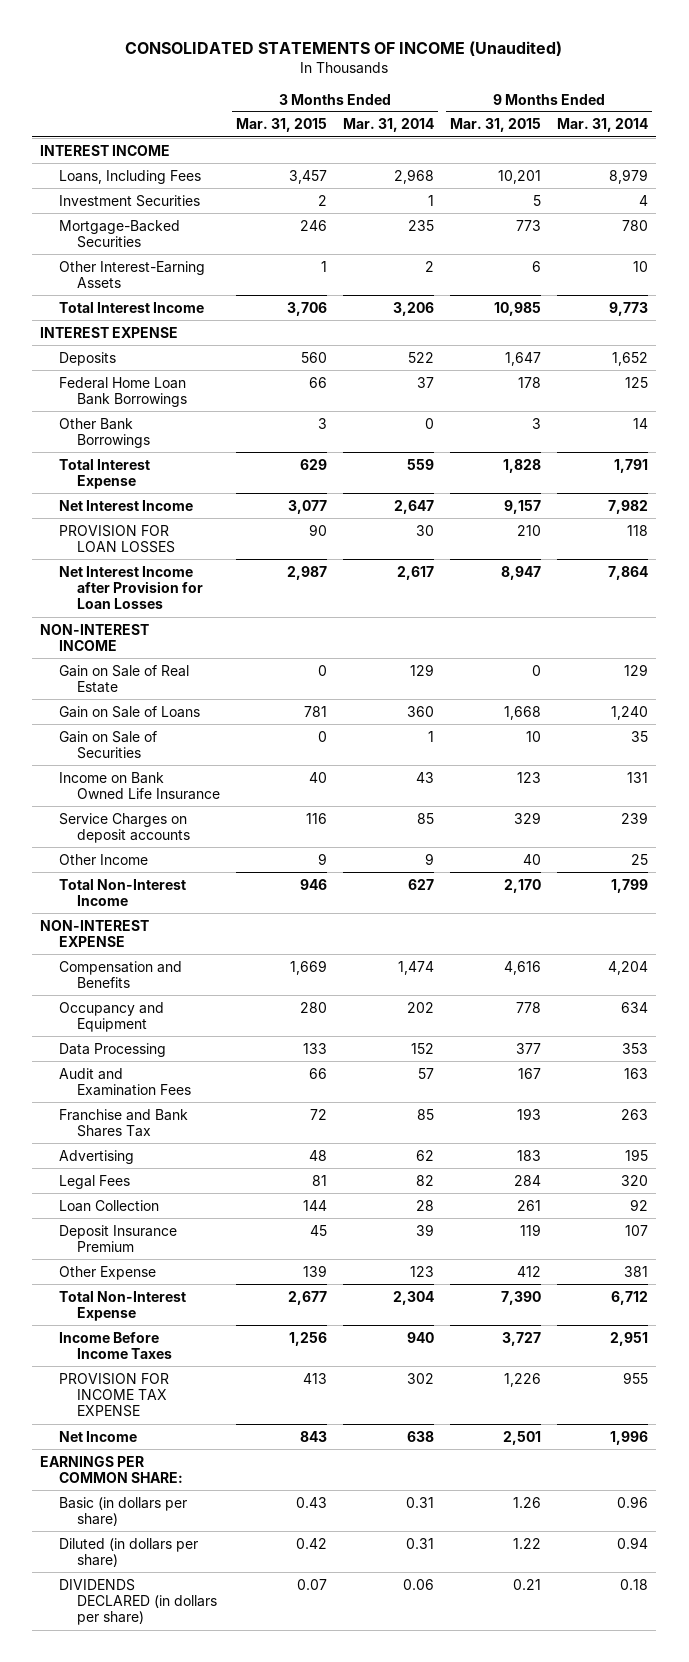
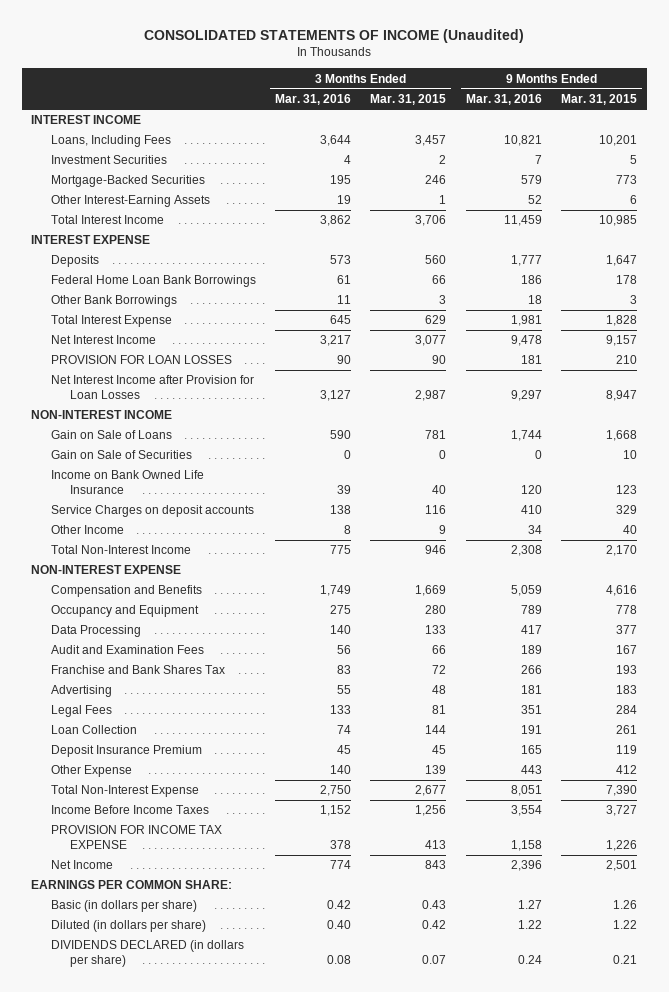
[343,118,435,133] Mar. 31, 2014 -> none
[557,118,649,133] Mar. 31, 2014 -> none
none -> [275,94,352,106] Mar. 31, 2016
none -> [465,94,542,106] Mar. 31, 2016
[58,664,189,693] Gain on Sale of Real Estate -> none

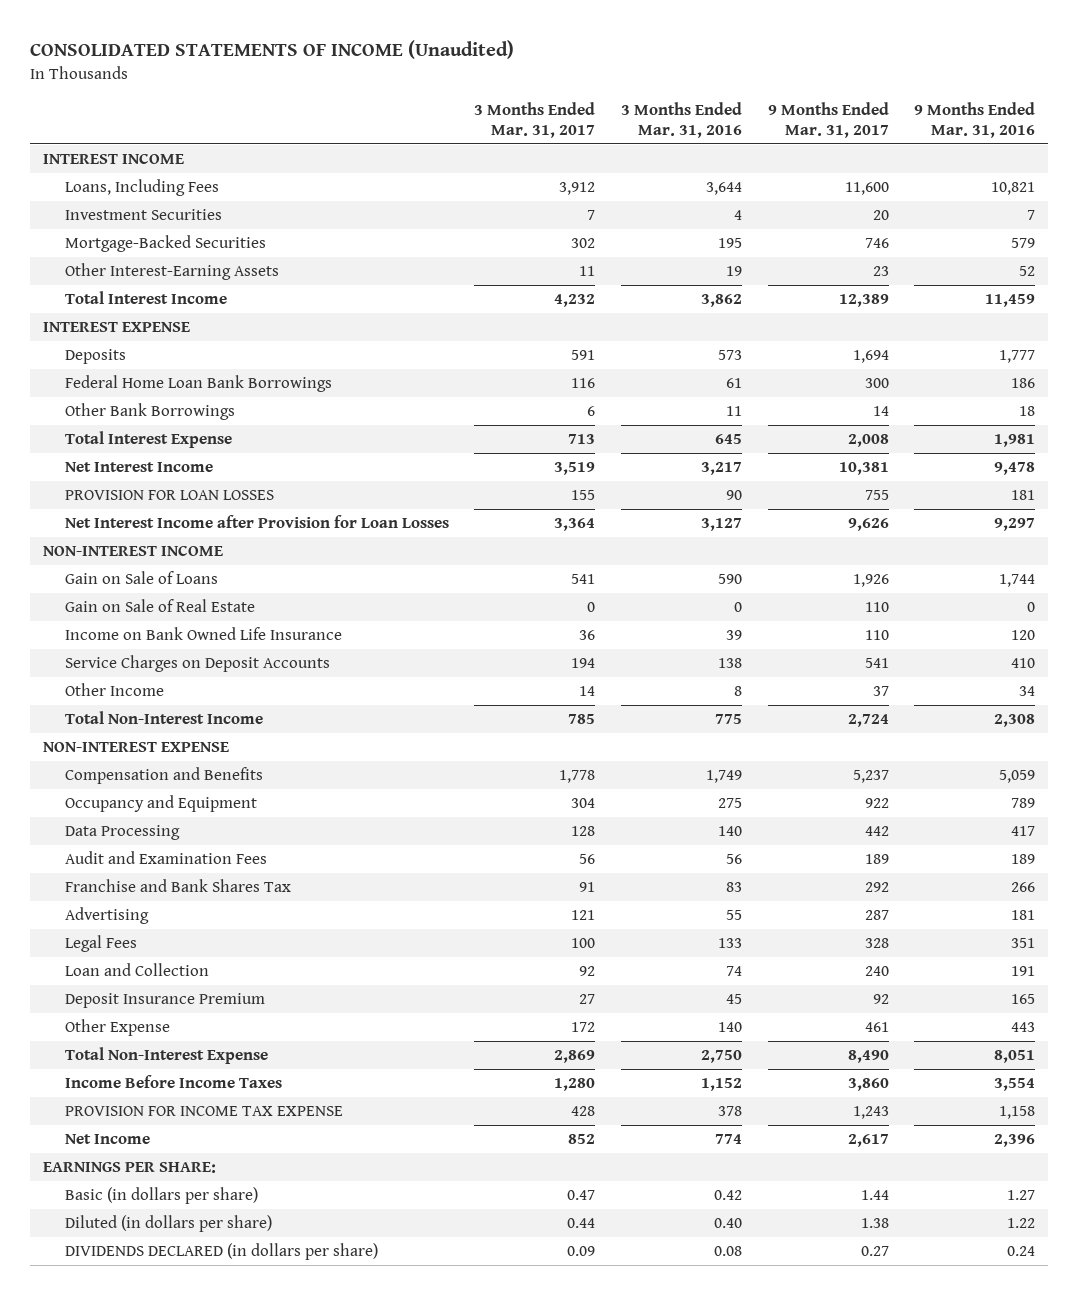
[370,94,447,106] Mar. 31, 2015 -> none
[561,94,638,106] Mar. 31, 2015 -> none
none -> [474,102,596,139] 3 Months Ended Mar. 31, 2017
none -> [767,102,889,139] 9 Months Ended Mar. 31, 2017
[50,450,192,460] Gain on Sale of Securities -> [64,599,255,613] Gain on Sale of Real Estate
[50,505,254,518] Service Charges on deposit accounts -> [64,655,330,673] Service Charges on Deposit Accounts
[50,725,137,735] Loan Collection -> [64,963,209,977] Loan and Collection
[31,880,233,890] EARNINGS PER COMMON SHARE: -> [42,1162,216,1174] EARNINGS PER SHARE:

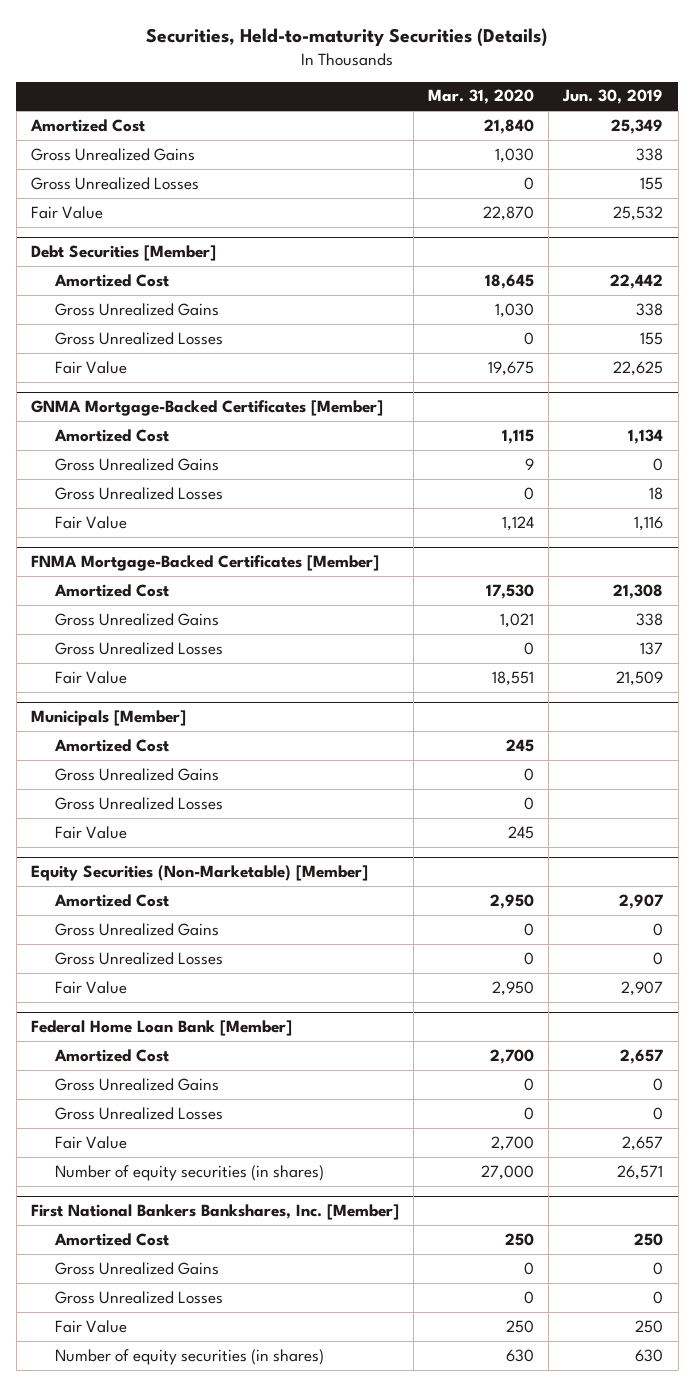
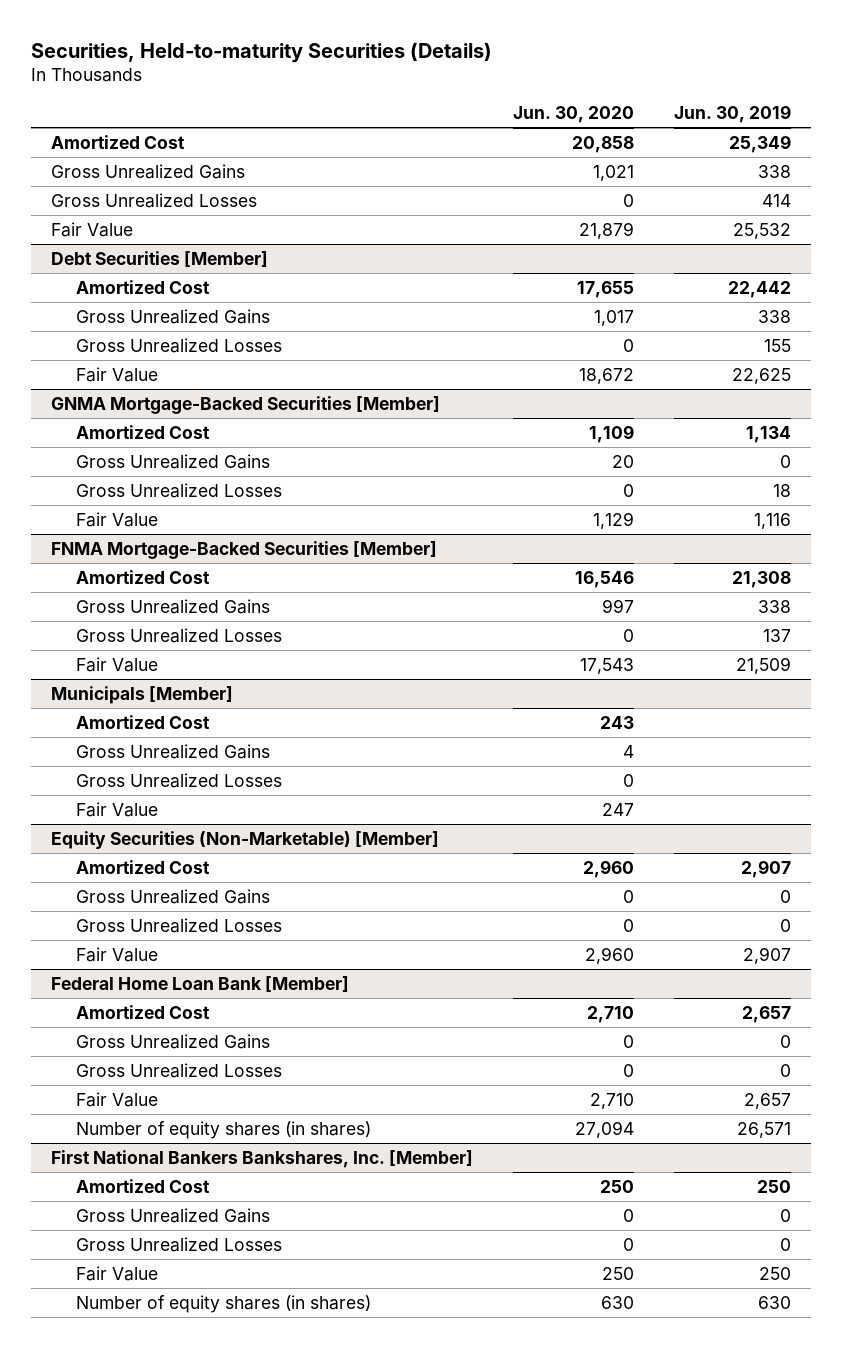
[428,89,535,105] Mar. 31, 2020 -> none
none -> [512,105,634,123] Jun. 30, 2020
[640,176,664,190] 155 -> [761,193,791,207] 414
[30,400,383,417] GNMA Mortgage-Backed Certificates [Member] -> [50,395,440,414] GNMA Mortgage-Backed Securities [Member]
[30,555,379,572] FNMA Mortgage-Backed Certificates [Member] -> [50,540,437,559] FNMA Mortgage-Backed Securities [Member]
[54,1164,324,1181] Number of equity securities (in shares) -> [76,1120,372,1139] Number of equity shares (in shares)
[54,1348,324,1365] Number of equity securities (in shares) -> [76,1294,372,1313] Number of equity shares (in shares)

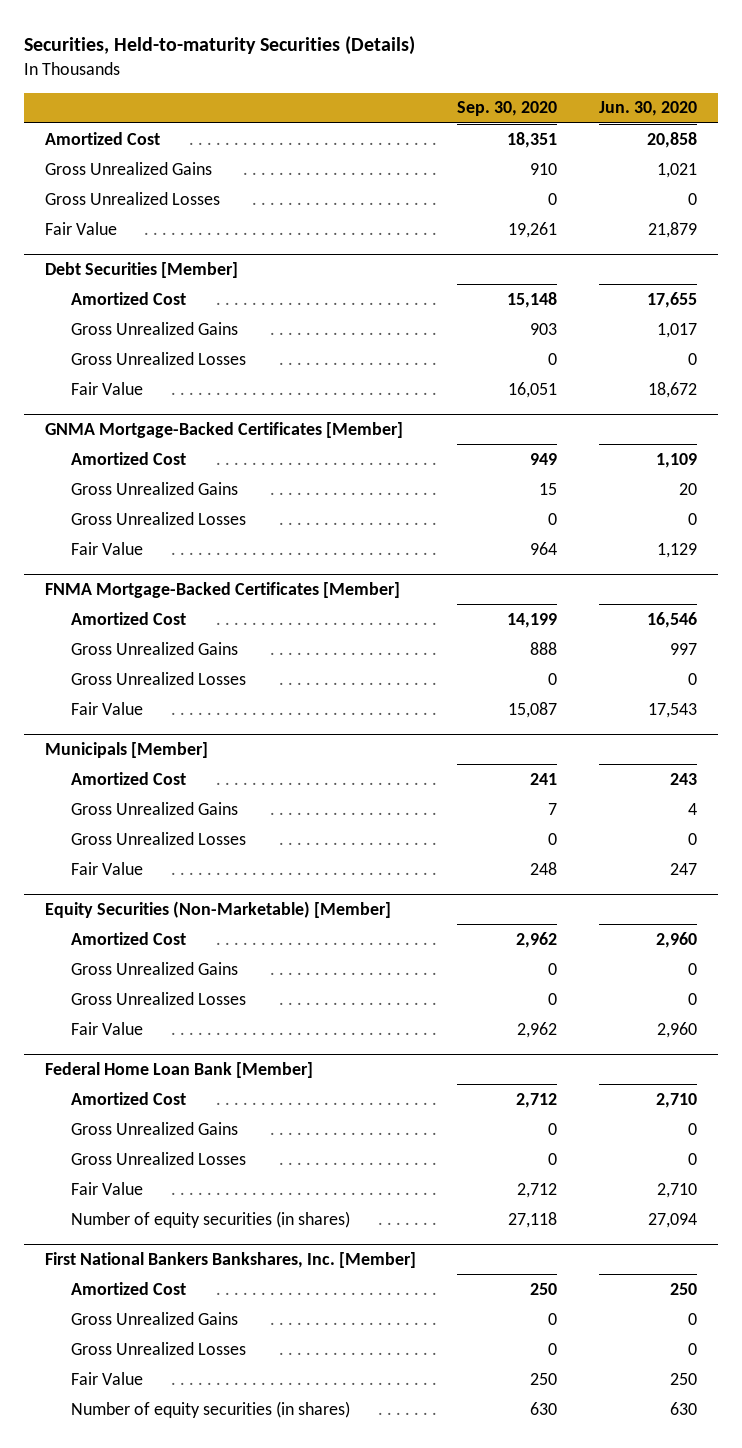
[673,104,791,123] Jun. 30, 2019 -> none
none -> [457,101,558,117] Sep. 30, 2020
[50,395,440,414] GNMA Mortgage-Backed Securities [Member] -> [44,422,403,439] GNMA Mortgage-Backed Certificates [Member]
[50,540,437,559] FNMA Mortgage-Backed Securities [Member] -> [44,582,400,599] FNMA Mortgage-Backed Certificates [Member]
[76,1120,372,1139] Number of equity shares (in shares) -> [70,1210,350,1228] Number of equity securities (in shares)
[76,1294,372,1313] Number of equity shares (in shares) -> [70,1400,350,1418] Number of equity securities (in shares)

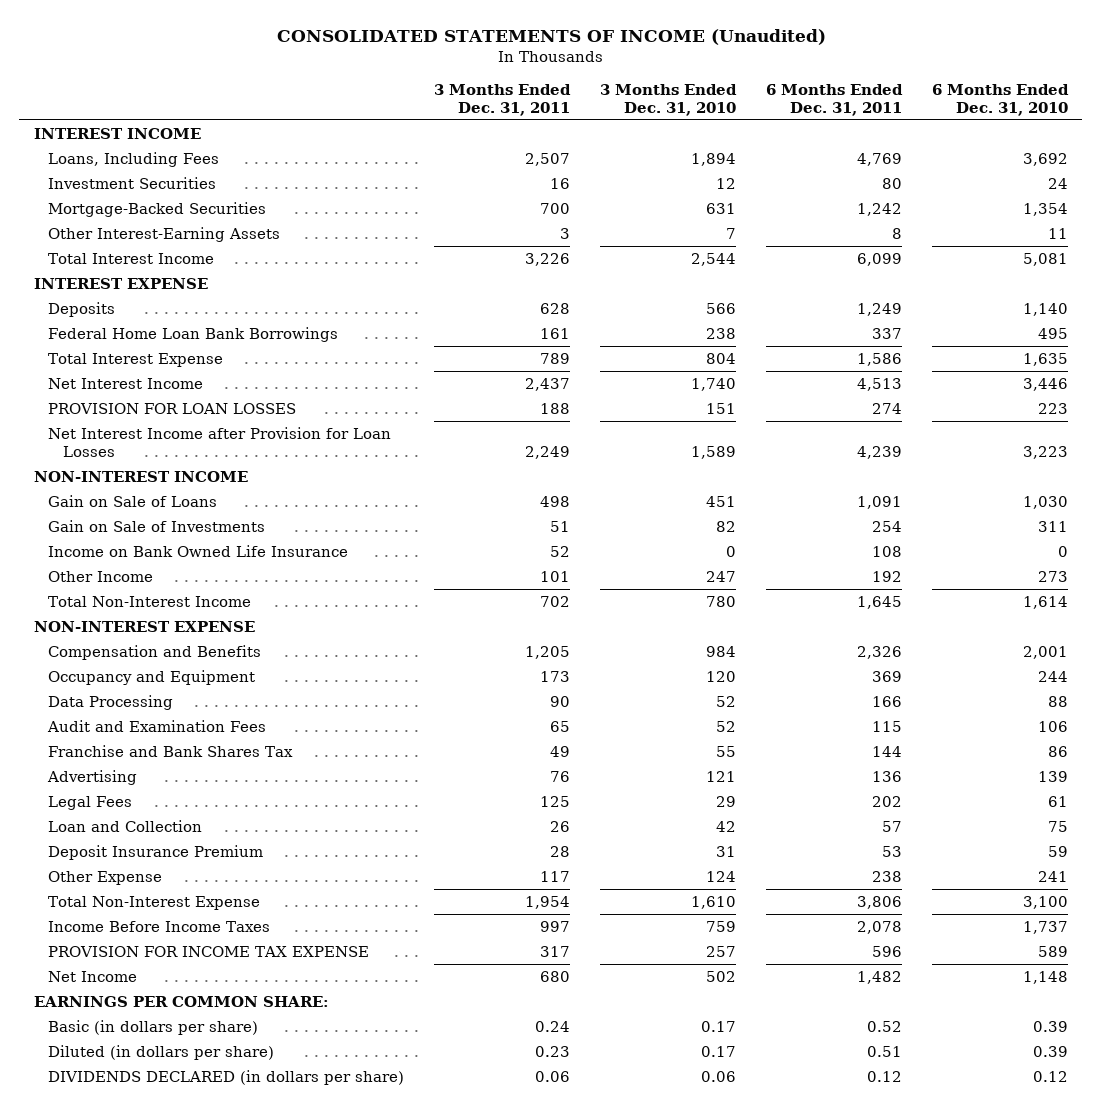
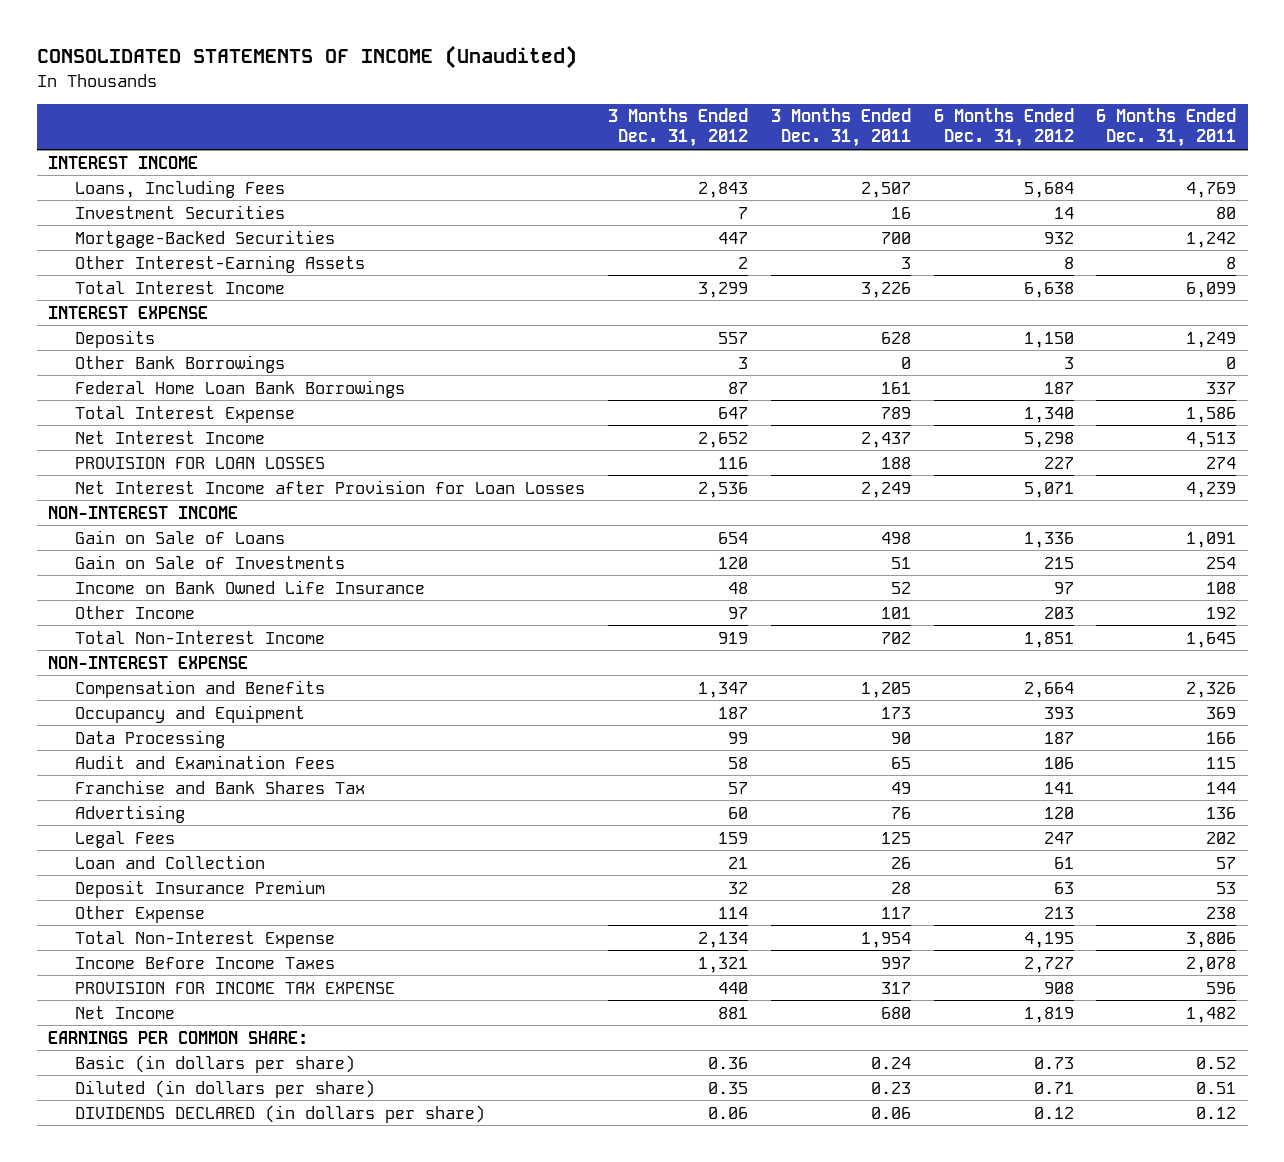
[599,83,737,116] 3 Months Ended Dec. 31, 2010 -> none
[931,83,1069,116] 6 Months Ended Dec. 31, 2010 -> none
none -> [607,108,748,148] 3 Months Ended Dec. 31, 2012
none -> [933,108,1074,148] 6 Months Ended Dec. 31, 2012
none -> [75,354,286,373] Other Bank Borrowings

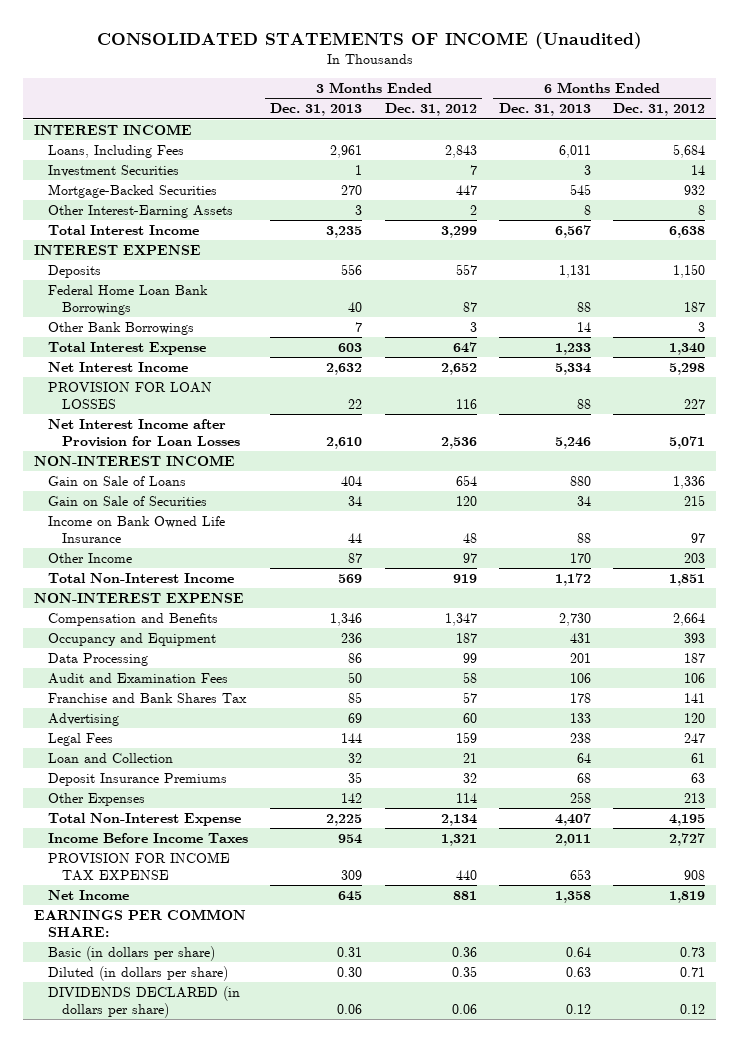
[770,108,911,148] 3 Months Ended Dec. 31, 2011 -> none
[1096,108,1237,148] 6 Months Ended Dec. 31, 2011 -> none
none -> [270,103,363,117] Dec. 31, 2013
none -> [498,103,591,117] Dec. 31, 2013
[75,354,286,373] Other Bank Borrowings -> [48,322,195,336] Other Bank Borrowings
[75,554,346,569] Gain on Sale of Investments -> [48,496,208,507] Gain on Sale of Securities
[75,879,326,898] Deposit Insurance Premium -> [48,773,228,787] Deposit Insurance Premiums
[75,905,206,923] Other Expense -> [48,793,146,807] Other Expenses

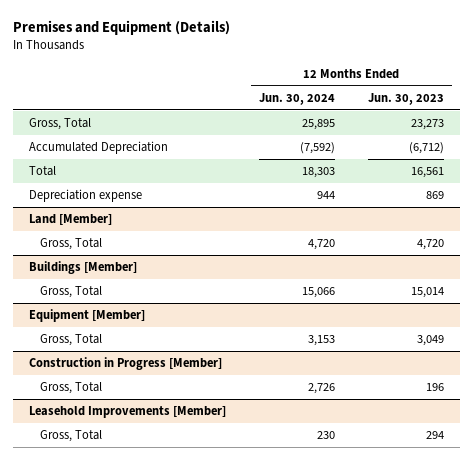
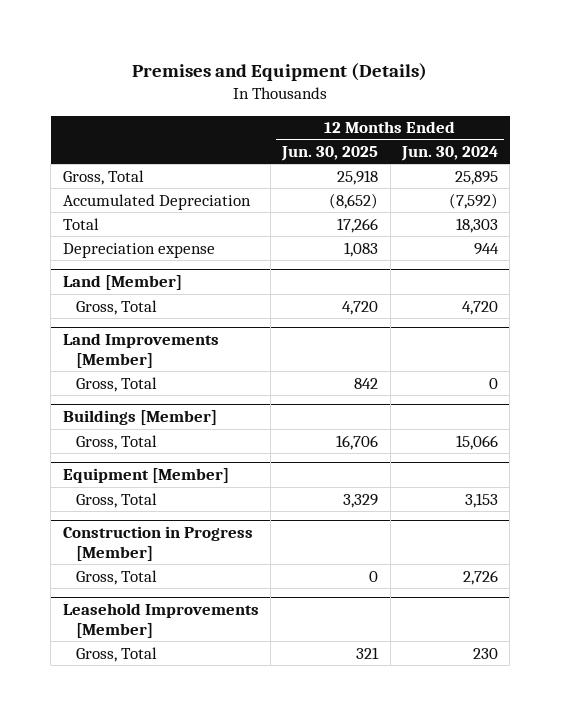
[367,92,444,105] Jun. 30, 2023 -> none
none -> [281,146,379,162] Jun. 30, 2025
none -> [62,333,219,369] Land Improvements [Member]
none -> [76,376,158,392] Gross, Total

